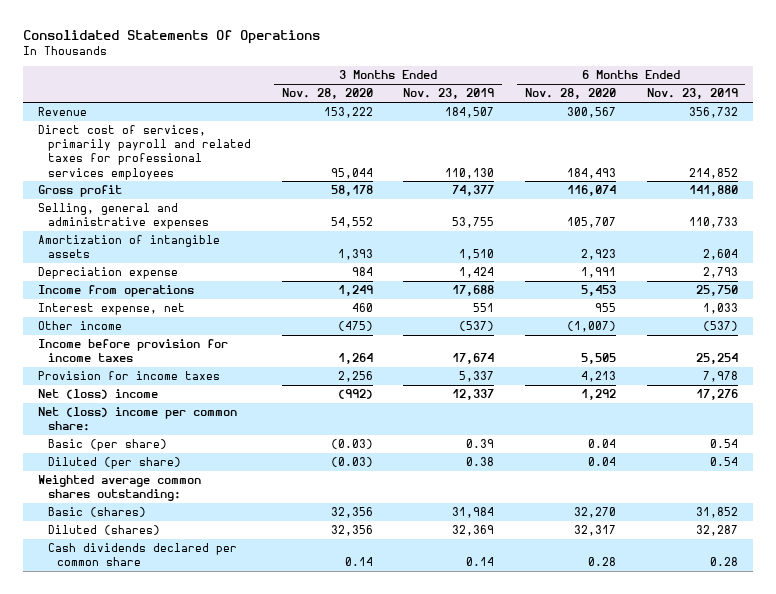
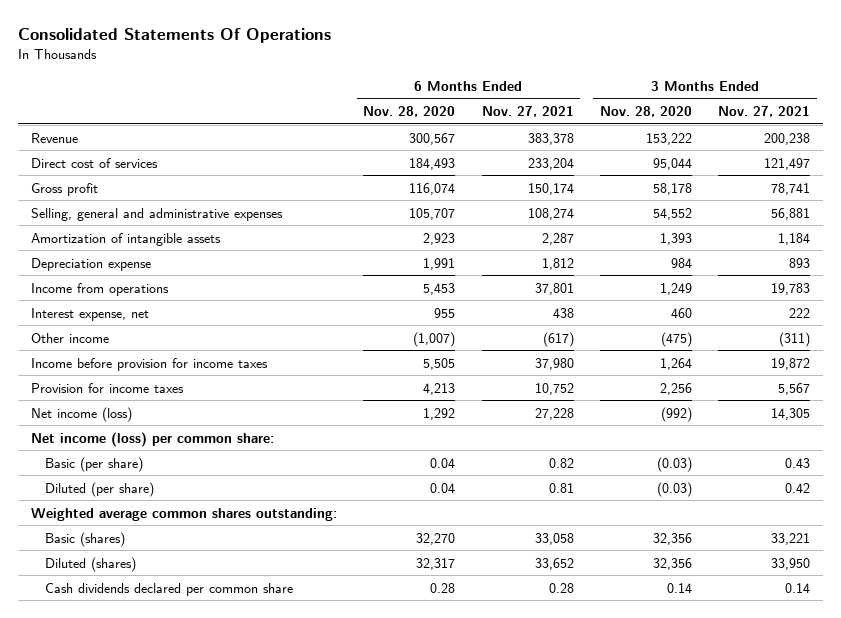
[403,88,495,100] Nov. 23, 2019 -> none
[646,88,738,100] Nov. 23, 2019 -> none
none -> [481,106,574,118] Nov. 27, 2021
none -> [718,106,811,118] Nov. 27, 2021
[38,125,251,180] Direct cost of services, primarily payroll and related taxes for professional services employees -> [30,157,158,168] Direct cost of services
[38,389,159,400] Net (loss) income -> [30,406,132,422] Net income (loss)
[38,407,238,432] Net (loss) income per common share: -> [30,431,274,447] Net income (loss) per common share:

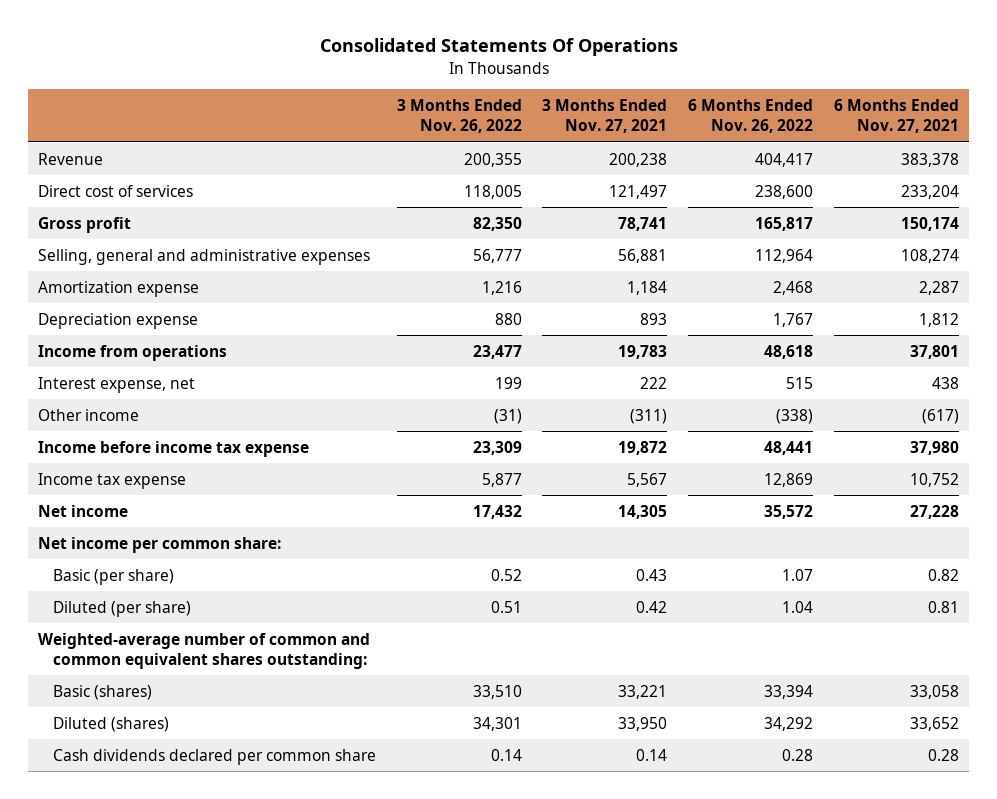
[363,106,456,118] Nov. 28, 2020 -> none
[599,106,692,118] Nov. 28, 2020 -> none
none -> [396,99,522,134] 3 Months Ended Nov. 26, 2022
none -> [688,99,814,134] 6 Months Ended Nov. 26, 2022
[30,232,221,246] Amortization of intangible assets -> [38,280,200,297] Amortization expense
[30,357,268,371] Income before provision for income taxes -> [38,440,310,457] Income before income tax expense
[30,382,184,393] Provision for income taxes -> [38,472,187,489] Income tax expense
[30,406,132,422] Net income (loss) -> [38,504,129,517] Net income
[30,431,274,447] Net income (loss) per common share: -> [38,536,282,553] Net income per common share:
[30,507,337,521] Weighted average common shares outstanding: -> [38,632,371,669] Weighted-average number of common and common equivalent shares outstanding:

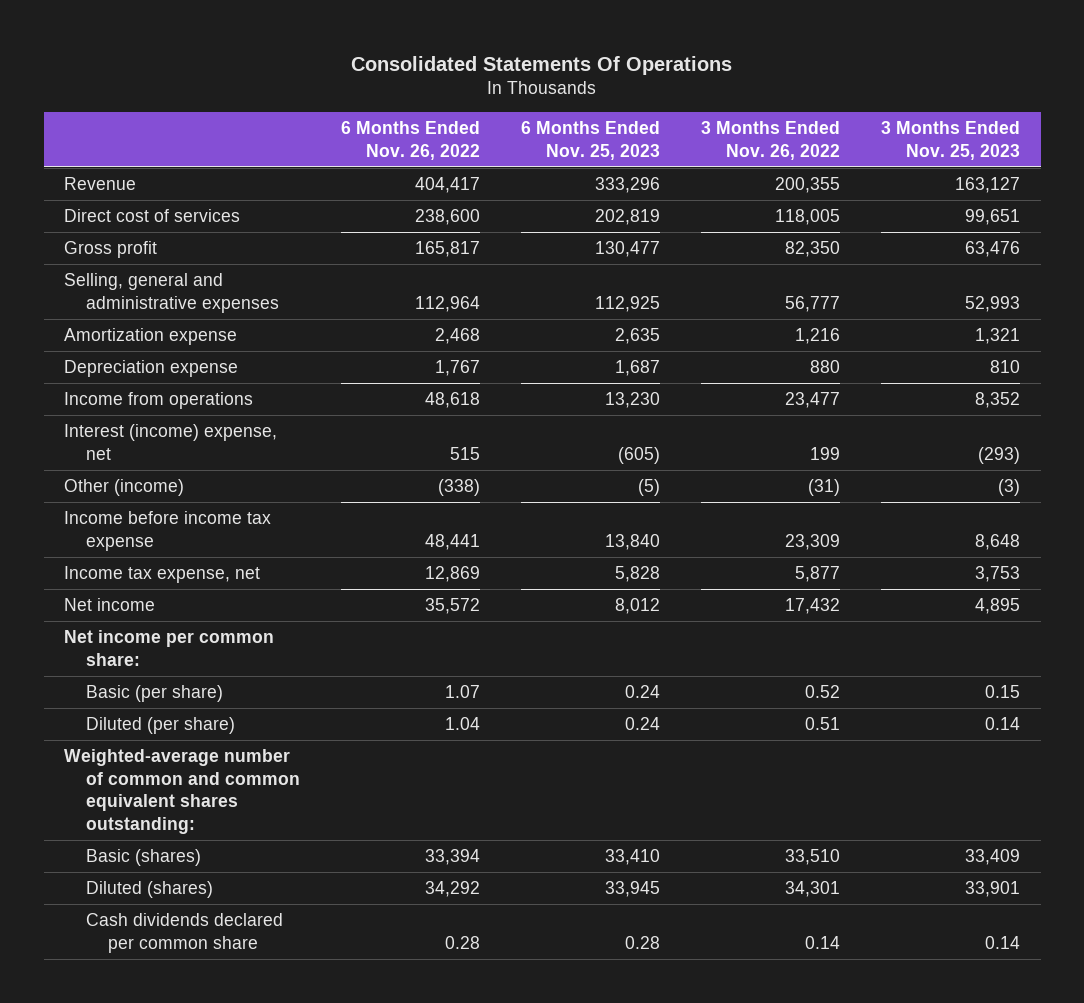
[542,99,668,134] 3 Months Ended Nov. 27, 2021 -> none
[833,99,959,134] 6 Months Ended Nov. 27, 2021 -> none
none -> [520,121,660,160] 6 Months Ended Nov. 25, 2023
none -> [881,121,1021,160] 3 Months Ended Nov. 25, 2023
[38,376,196,393] Interest expense, net -> [64,424,278,460] Interest (income) expense, net
[38,408,140,421] Other income -> [64,479,185,497] Other (income)
[38,472,187,489] Income tax expense -> [64,566,261,584] Income tax expense, net

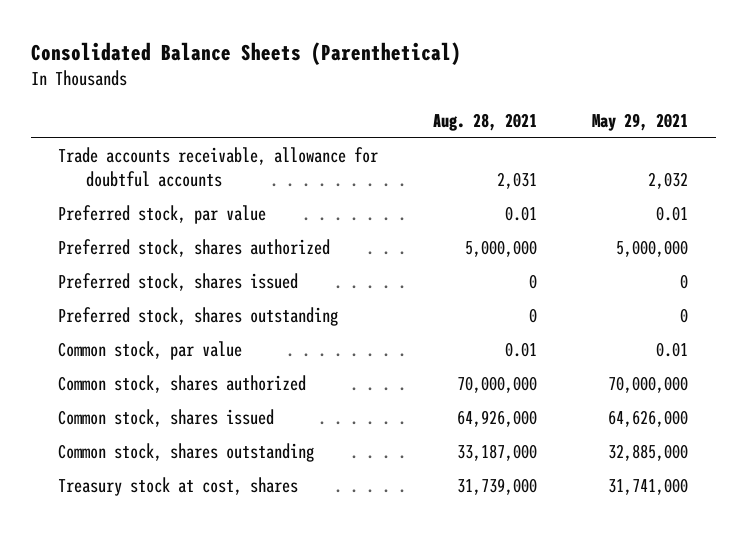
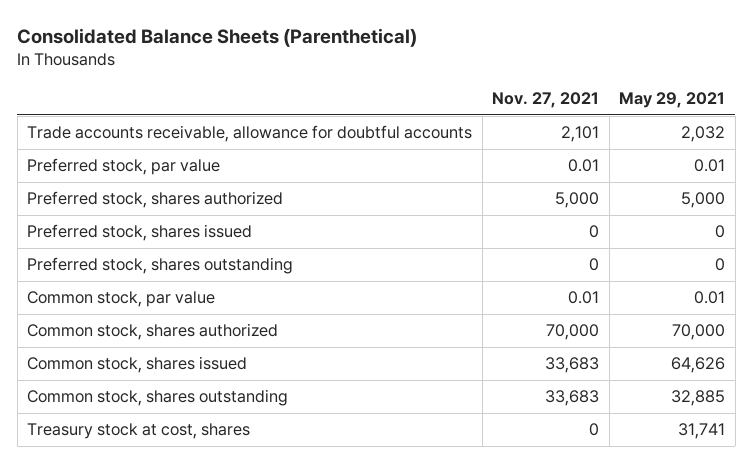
[433,112,538,131] Aug. 28, 2021 -> none
none -> [492,92,600,109] Nov. 27, 2021
[616,239,689,257] 5,000,000 -> [681,192,726,209] 5,000
[608,375,689,393] 70,000,000 -> [672,324,726,341] 70,000
[608,409,689,427] 64,626,000 -> [671,357,726,374] 64,626
[608,443,689,461] 32,885,000 -> [671,390,726,407] 32,885
[608,477,689,495] 31,741,000 -> [678,423,726,440] 31,741

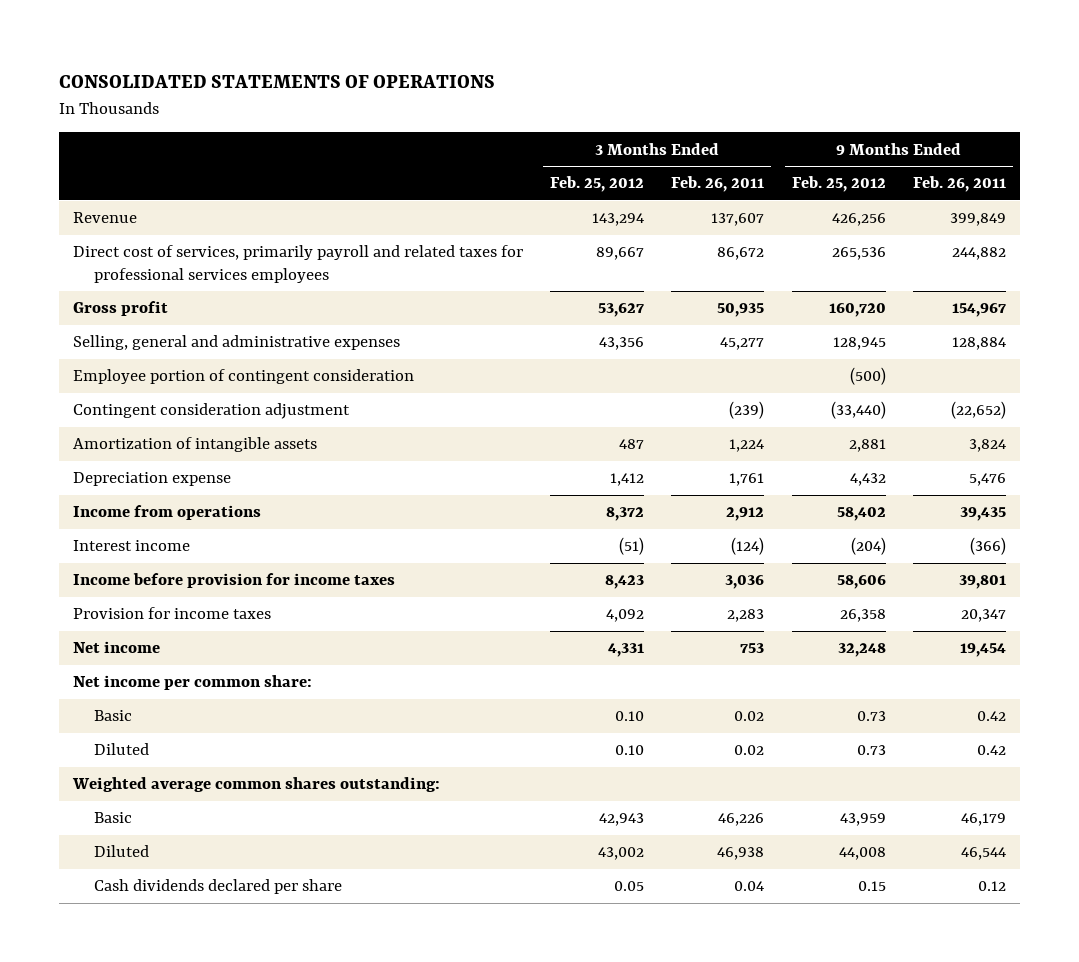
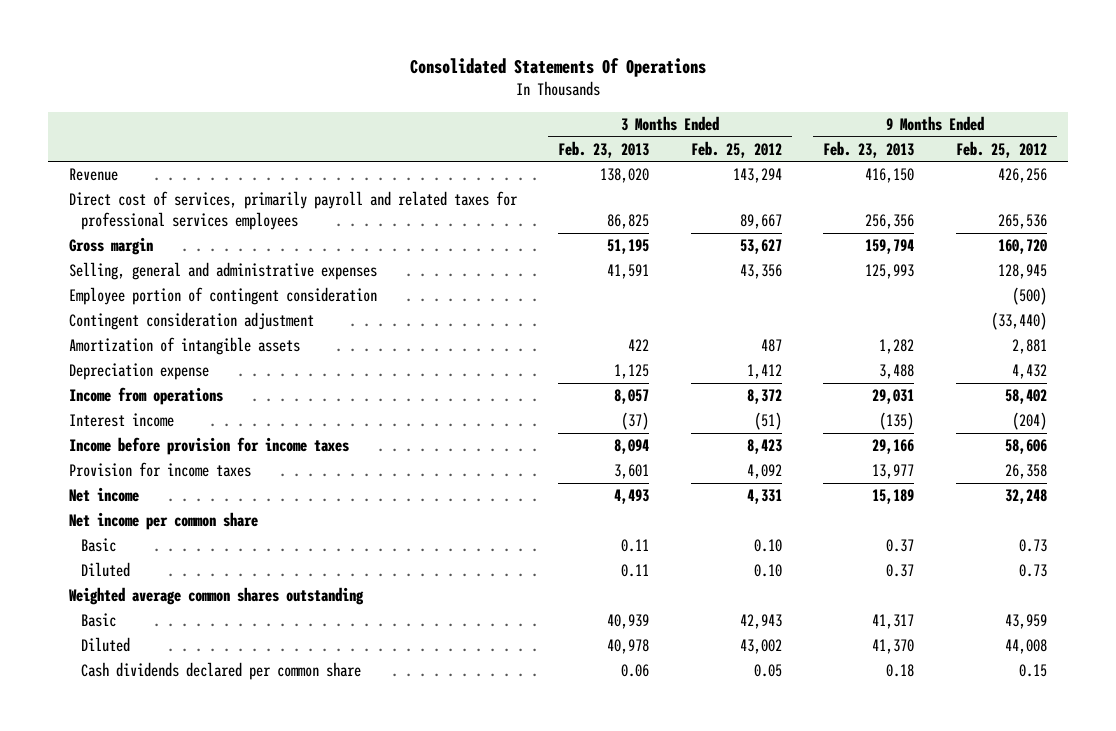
[59,75,496,89] CONSOLIDATED STATEMENTS OF OPERATIONS -> [409,58,706,78] Consolidated Statements Of Operations
[671,176,765,193] Feb. 26, 2011 -> none
[912,176,1006,193] Feb. 26, 2011 -> none
none -> [558,140,650,158] Feb. 23, 2013
none -> [823,140,915,158] Feb. 23, 2013
[72,301,168,317] Gross profit -> [68,237,153,256] Gross margin
[72,675,312,691] Net income per common share: -> [68,512,258,531] Net income per common share
[71,777,440,793] Weighted average common shares outstanding: -> [68,587,364,606] Weighted average common shares outstanding
[93,879,342,895] Cash dividends declared per share -> [80,662,361,681] Cash dividends declared per common share

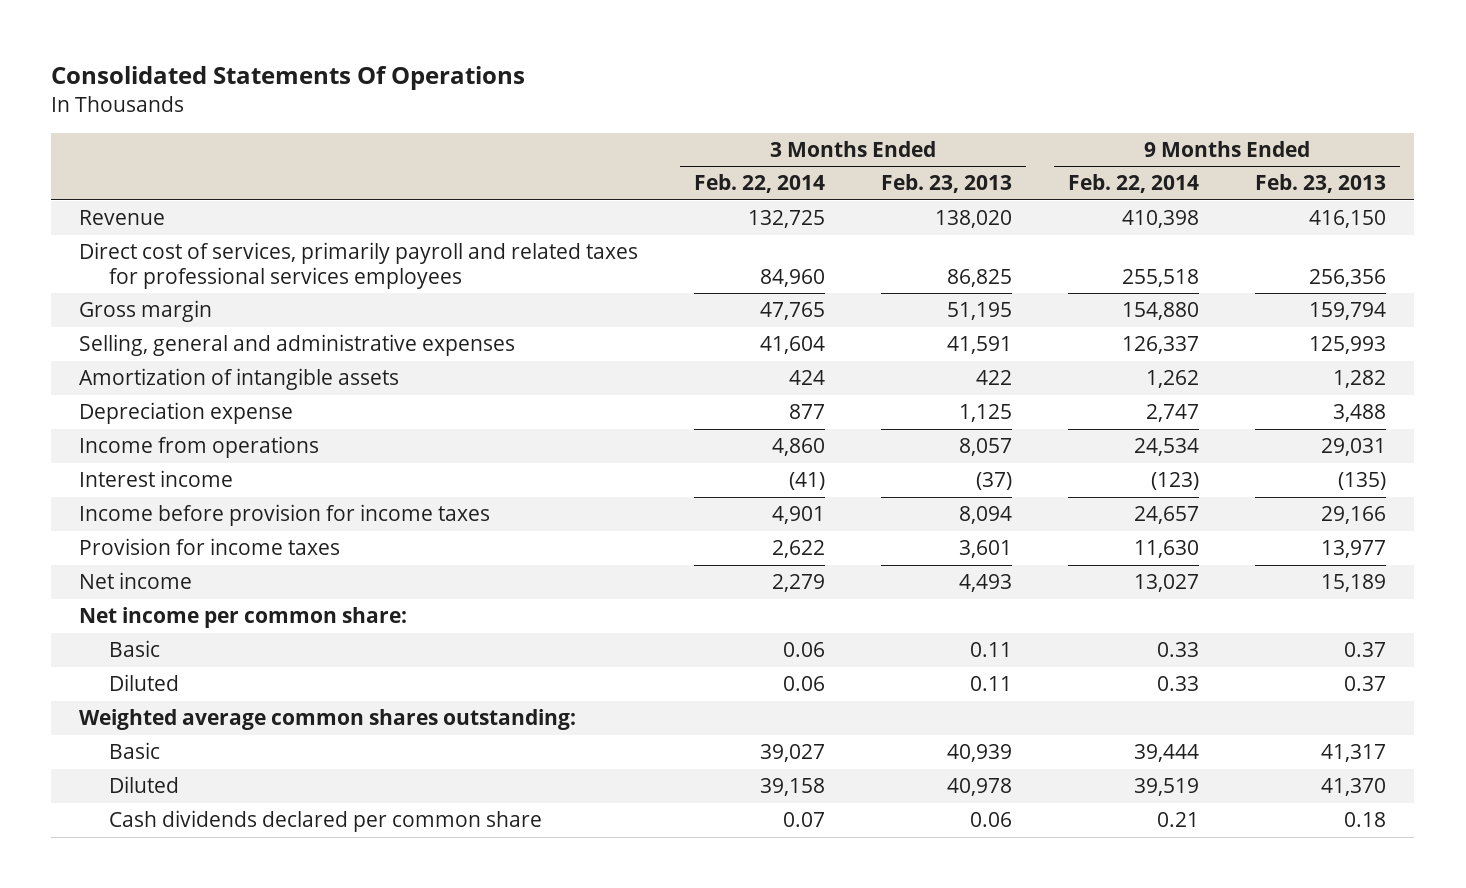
[690,140,782,158] Feb. 25, 2012 -> none
[955,140,1047,158] Feb. 25, 2012 -> none
none -> [694,174,826,194] Feb. 22, 2014
none -> [1068,174,1200,194] Feb. 22, 2014
[68,287,377,306] Employee portion of contingent consideration -> none
[68,312,314,331] Contingent consideration adjustment -> none
[68,512,258,531] Net income per common share -> [79,607,408,629] Net income per common share:
[68,587,364,606] Weighted average common shares outstanding -> [79,709,577,731] Weighted average common shares outstanding:

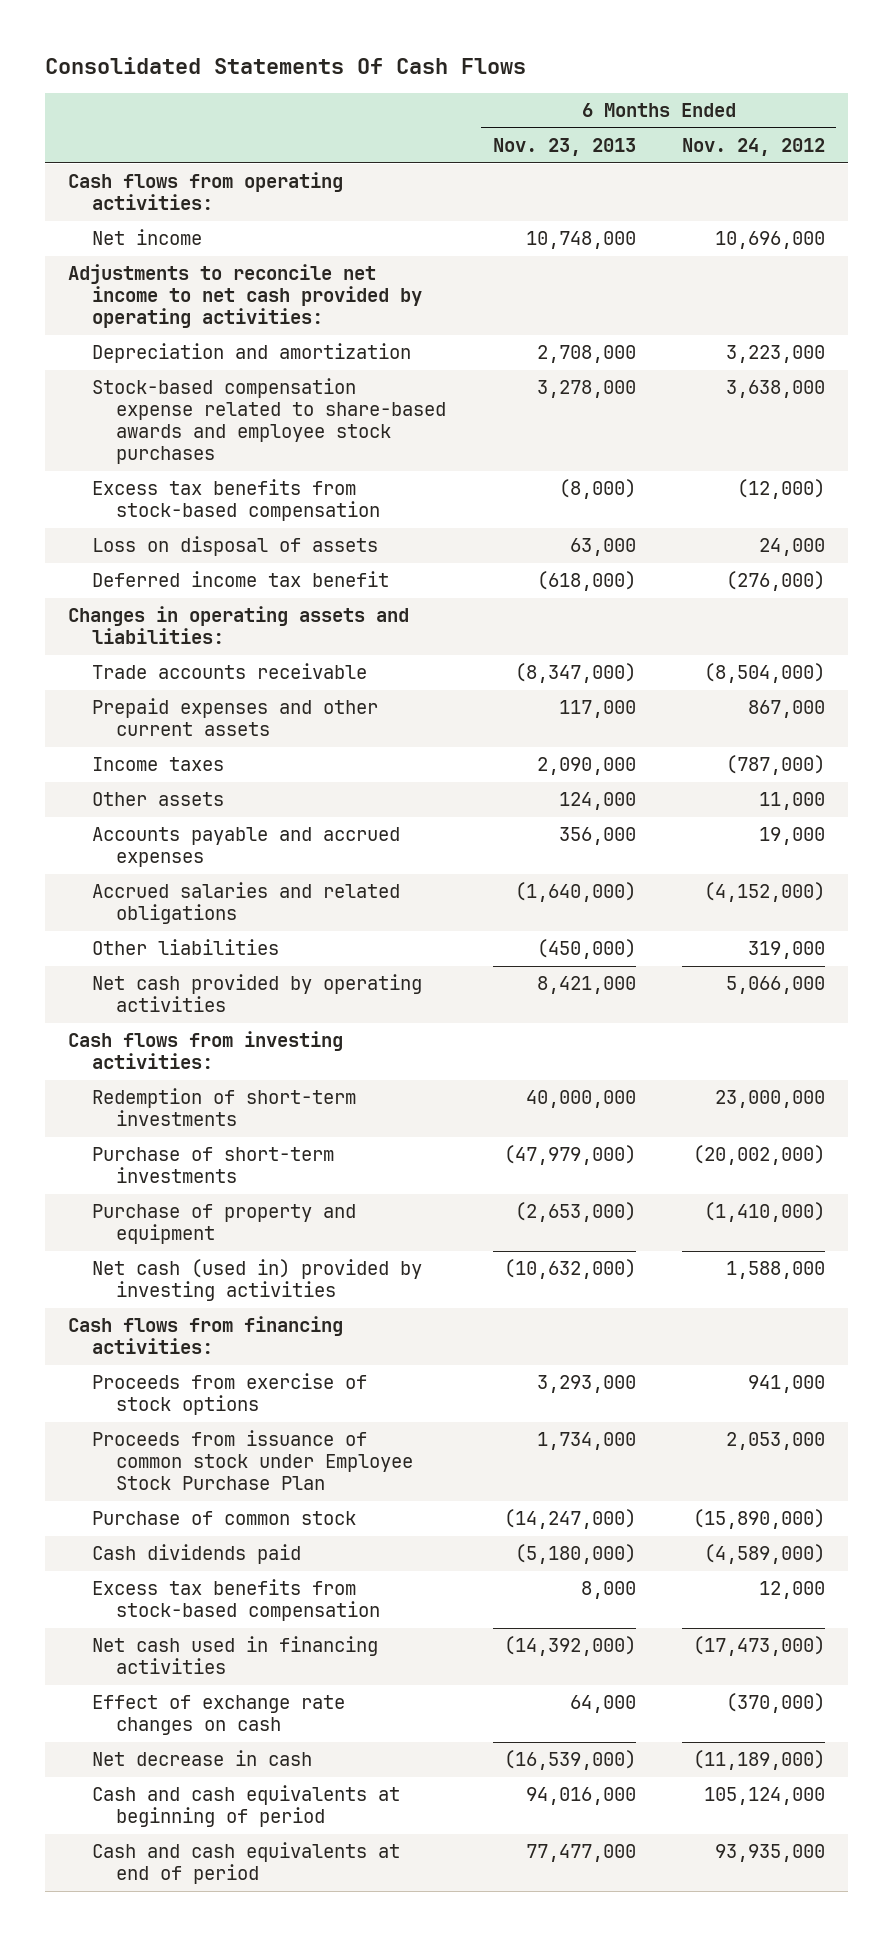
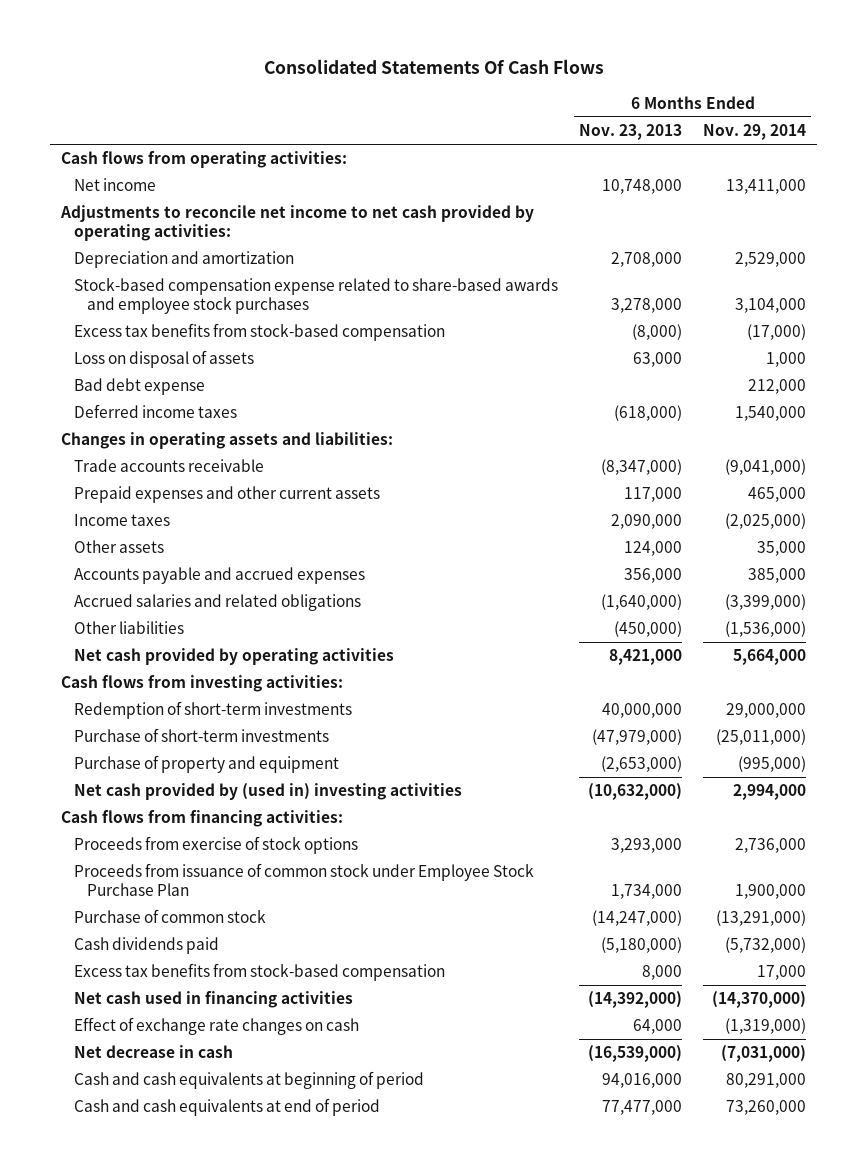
[681,138,825,157] Nov. 24, 2012 -> none
none -> [703,124,807,141] Nov. 29, 2014
none -> [74,378,206,396] Bad debt expense
[92,571,390,588] Deferred income tax benefit -> [74,404,238,419] Deferred income taxes
[92,1259,423,1302] Net cash (used in) provided by investing activities -> [74,783,463,801] Net cash provided by (used in) investing activities

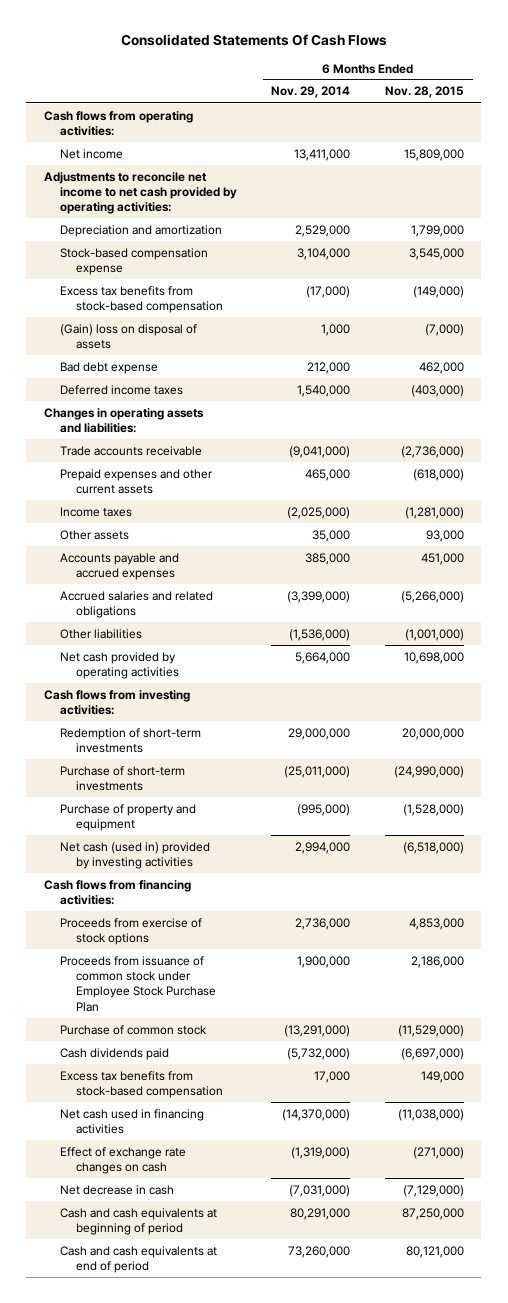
[579,124,683,141] Nov. 23, 2013 -> none
none -> [385,86,465,99] Nov. 28, 2015
[74,278,559,315] Stock-based compensation expense related to share-based awards and employee stock purchases -> [59,247,208,275] Stock-based compensation expense
[74,350,255,369] Loss on disposal of assets -> [59,323,197,349] (Gain) loss on disposal of assets
[74,783,463,801] Net cash provided by (used in) investing activities -> [59,841,210,869] Net cash (used in) provided by investing activities

